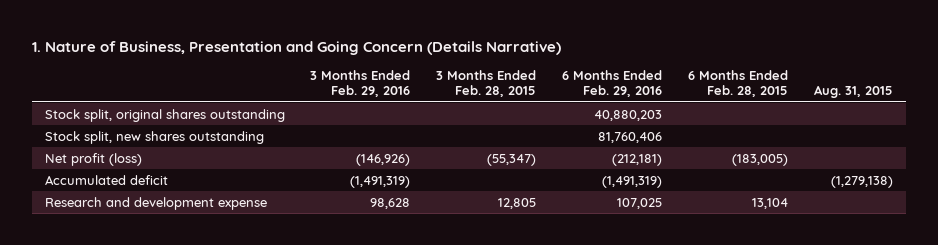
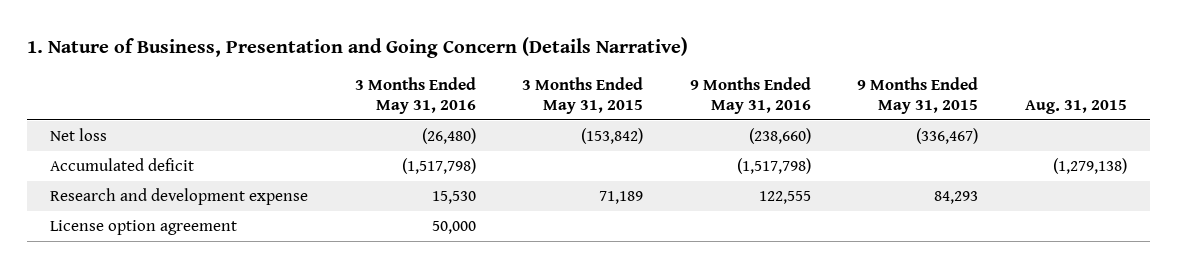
[310,70,411,98] 3 Months Ended Feb. 29, 2016 -> none
[436,70,537,98] 3 Months Ended Feb. 28, 2015 -> none
[562,70,663,98] 6 Months Ended Feb. 29, 2016 -> none
[688,70,789,98] 6 Months Ended Feb. 28, 2015 -> none
none -> [354,76,476,115] 3 Months Ended May 31, 2016
none -> [522,76,644,115] 3 Months Ended May 31, 2015
none -> [689,76,811,115] 9 Months Ended May 31, 2016
none -> [857,76,979,115] 9 Months Ended May 31, 2015
[44,108,285,122] Stock split, original shares outstanding -> none
[44,130,264,144] Stock split, new shares outstanding -> none
[44,152,142,166] Net profit (loss) -> [50,128,108,142] Net loss
none -> [50,220,238,236] License option agreement

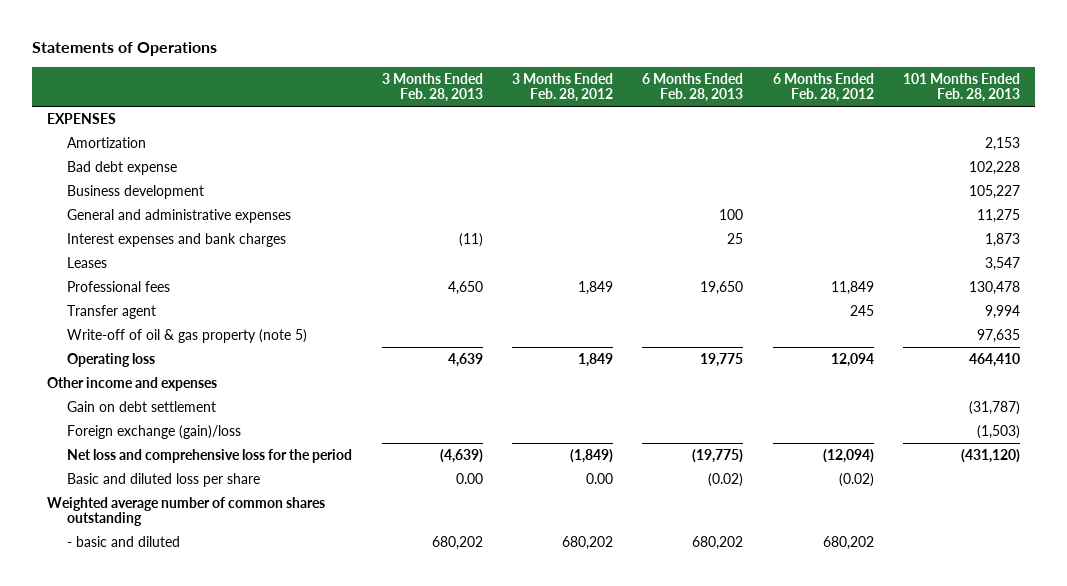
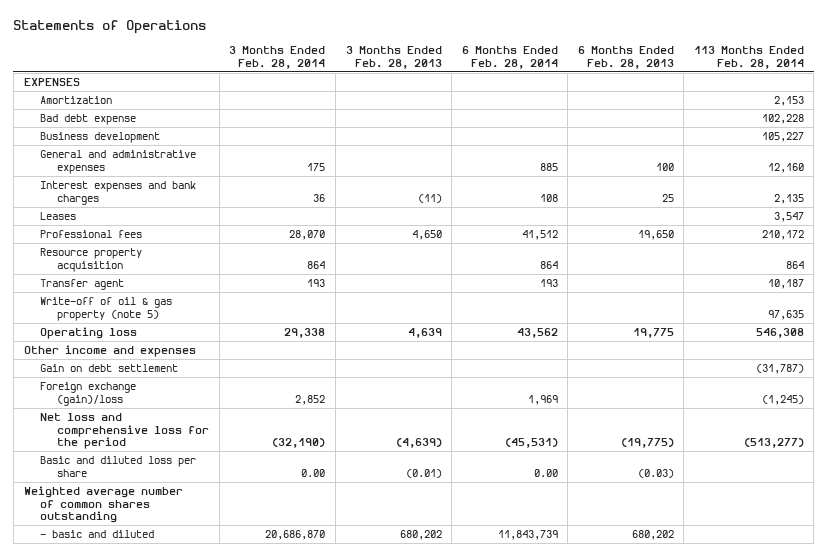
[512,72,614,103] 3 Months Ended Feb. 28, 2012 -> none
[772,72,874,103] 6 Months Ended Feb. 28, 2012 -> none
[903,72,1021,103] 101 Months Ended Feb. 28, 2013 -> none
none -> [229,45,326,69] 3 Months Ended Feb. 28, 2014
none -> [461,45,558,69] 6 Months Ended Feb. 28, 2014
none -> [693,45,804,69] 113 Months Ended Feb. 28, 2014
none -> [40,248,143,272] Resource property acquisition
[455,472,483,484] 0.00 -> [405,468,442,478] (0.01)
[708,472,744,487] (0.02) -> [637,468,674,478] (0.03)

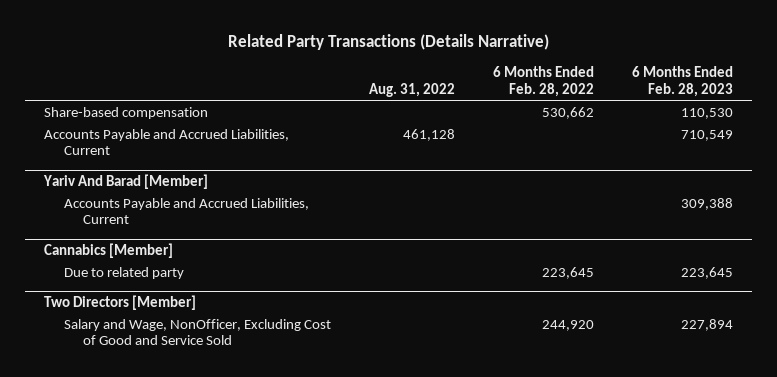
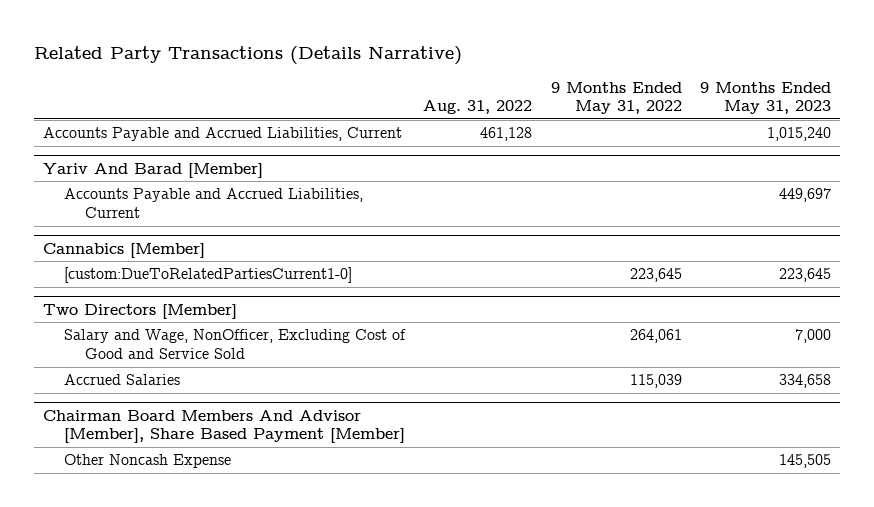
[492,66,594,98] 6 Months Ended Feb. 28, 2022 -> none
[631,66,733,98] 6 Months Ended Feb. 28, 2023 -> none
none -> [550,81,682,115] 9 Months Ended May 31, 2022
none -> [699,81,831,115] 9 Months Ended May 31, 2023
[44,106,209,119] Share-based compensation -> none
[63,266,184,279] Due to related party -> [64,267,353,284] [custom:DueToRelatedPartiesCurrent1-0]
none -> [64,374,181,386] Accrued Salaries
none -> [43,409,406,444] Chairman Board Members And Advisor [Member], Share Based Payment [Member]
none -> [64,454,232,469] Other Noncash Expense

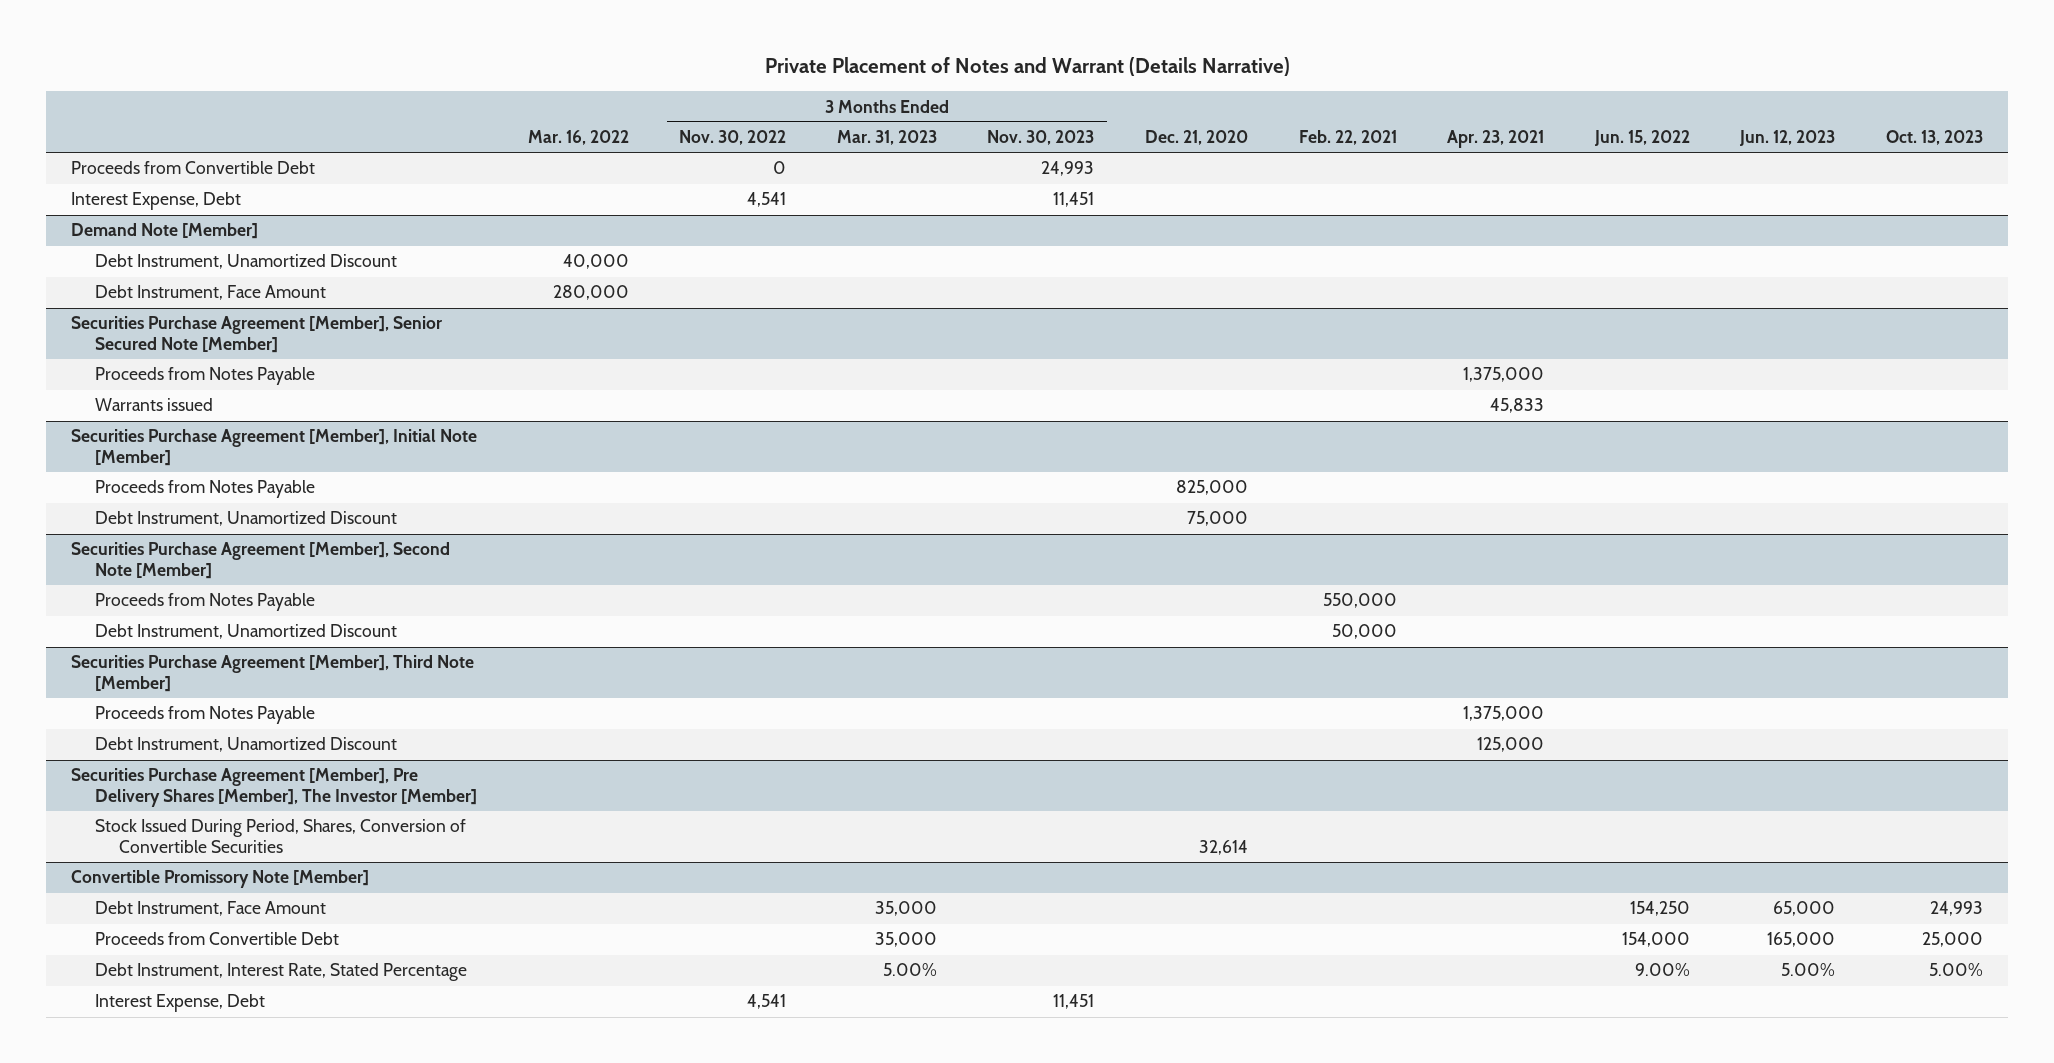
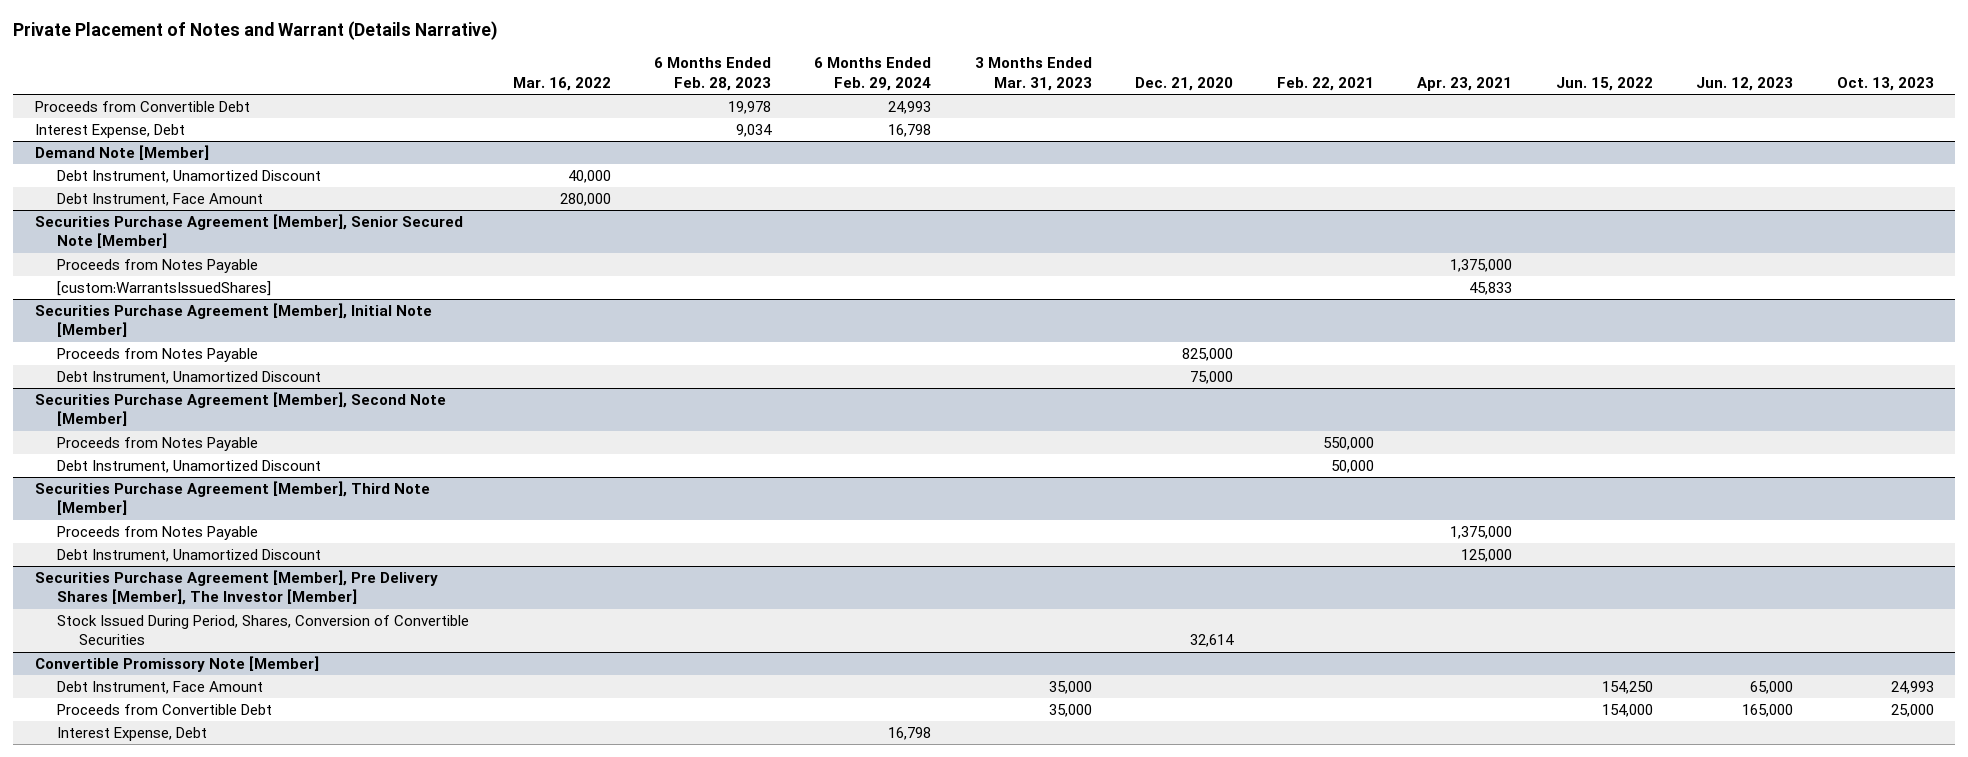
[679,130,787,146] Nov. 30, 2022 -> none
[987,130,1095,146] Nov. 30, 2023 -> none
none -> [653,57,771,91] 6 Months Ended Feb. 28, 2023
none -> [814,57,932,91] 6 Months Ended Feb. 29, 2024
[94,398,213,412] Warrants issued -> [57,280,272,296] [custom:WarrantsIssuedShares]
[94,963,467,982] Debt Instrument, Interest Rate, Stated Percentage -> none

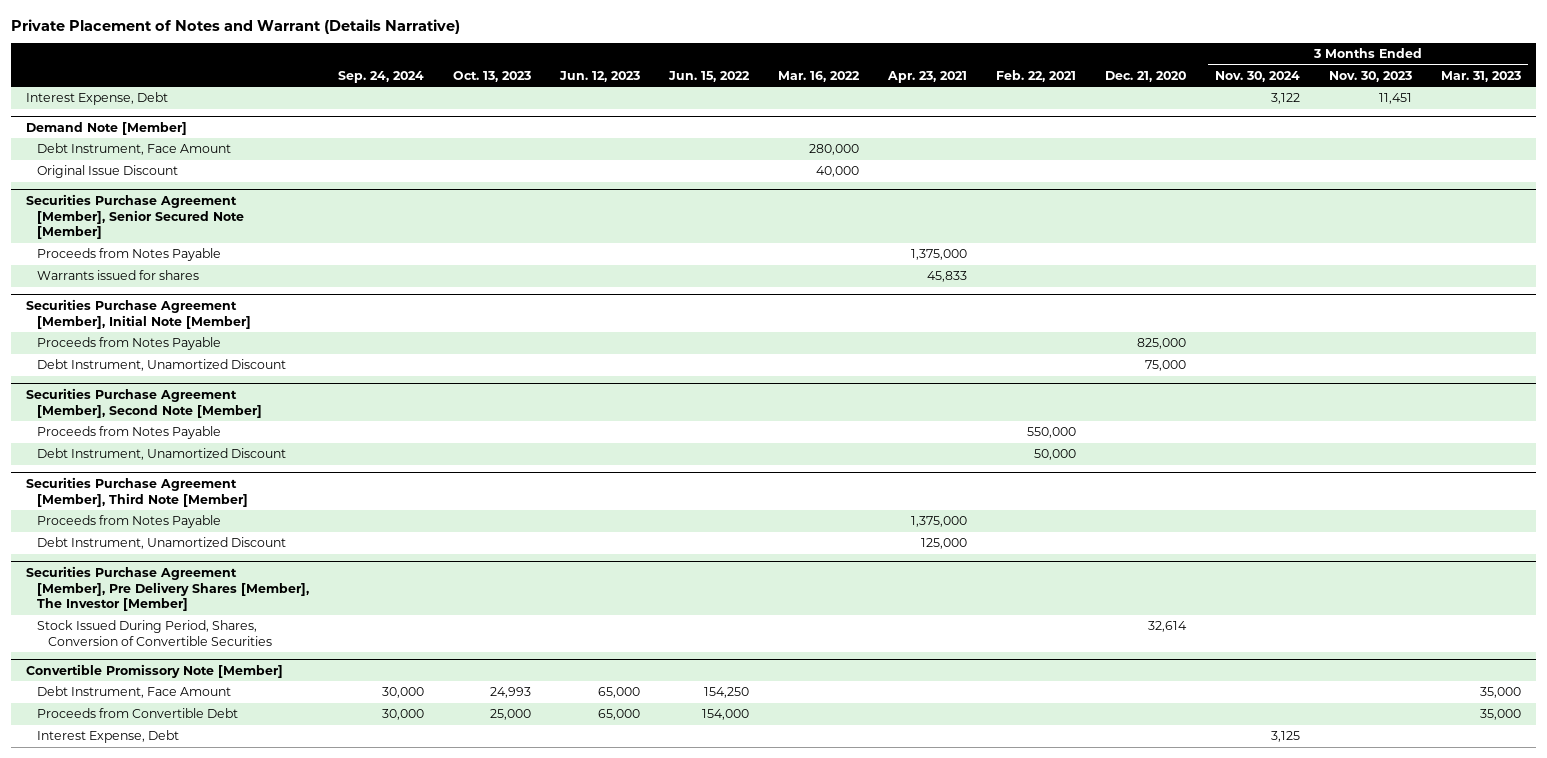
[653,57,771,91] 6 Months Ended Feb. 28, 2023 -> none
[814,57,932,91] 6 Months Ended Feb. 29, 2024 -> none
none -> [337,70,424,83] Sep. 24, 2024
none -> [1214,70,1300,82] Nov. 30, 2024
none -> [1328,70,1412,82] Nov. 30, 2023
[34,100,250,112] Proceeds from Convertible Debt -> none
[57,169,322,183] Debt Instrument, Unamortized Discount -> none
none -> [36,165,178,179] Original Issue Discount
[57,280,272,296] [custom:WarrantsIssuedShares] -> [36,270,199,281] Warrants issued for shares
[1742,703,1794,717] 165,000 -> [597,709,640,721] 65,000

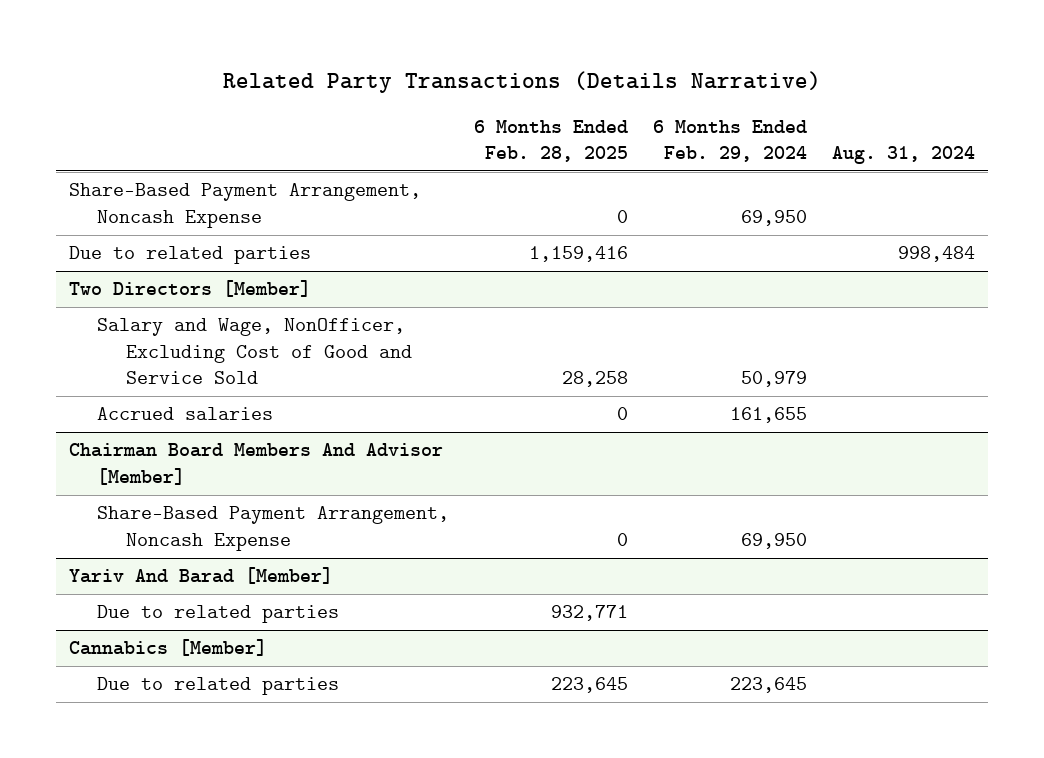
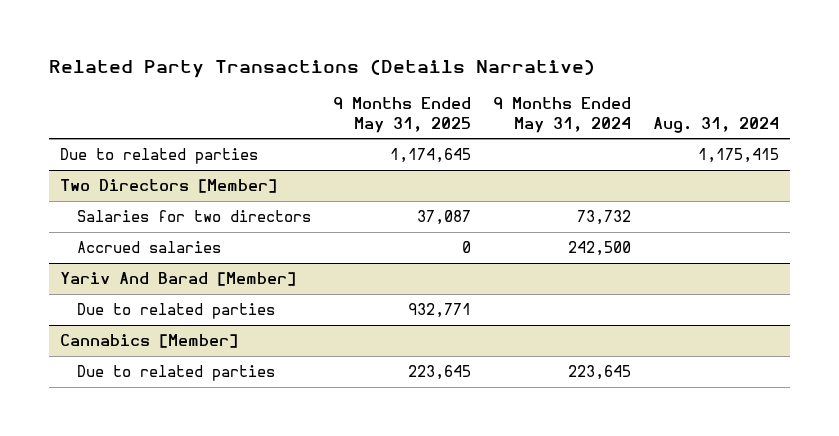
[474,119,629,163] 6 Months Ended Feb. 28, 2025 -> none
[653,119,808,163] 6 Months Ended Feb. 29, 2024 -> none
none -> [332,97,471,133] 9 Months Ended May 31, 2025
none -> [492,97,631,133] 9 Months Ended May 31, 2024
[68,183,421,228] Share-Based Payment Arrangement, Noncash Expense -> none
[898,246,976,263] 998,484 -> [697,148,779,164] 1,175,415
[97,318,412,384] Salary and Wage, NonOfficer, Excluding Cost of Good and Service Sold -> [76,210,311,223] Salaries for two directors
[68,443,443,485] Chairman Board Members And Advisor [Member] -> none
[97,506,450,551] Share-Based Payment Arrangement, Noncash Expense -> none

